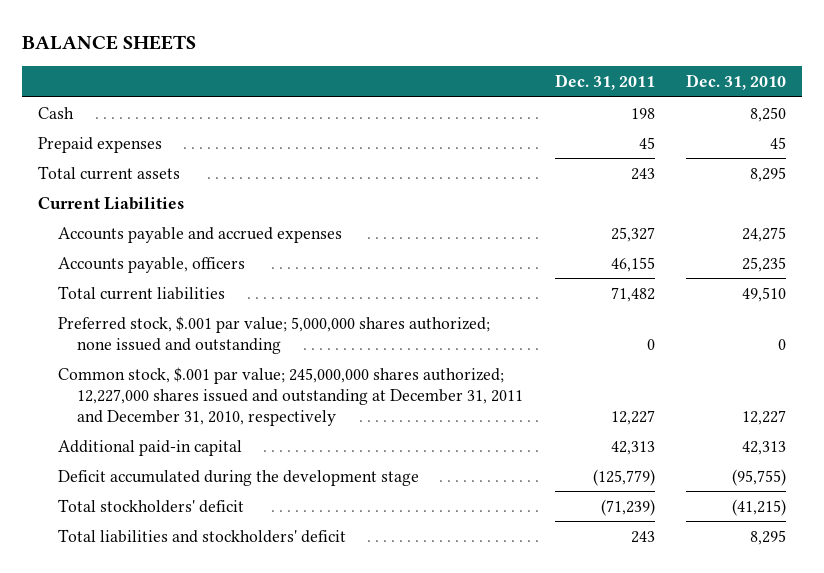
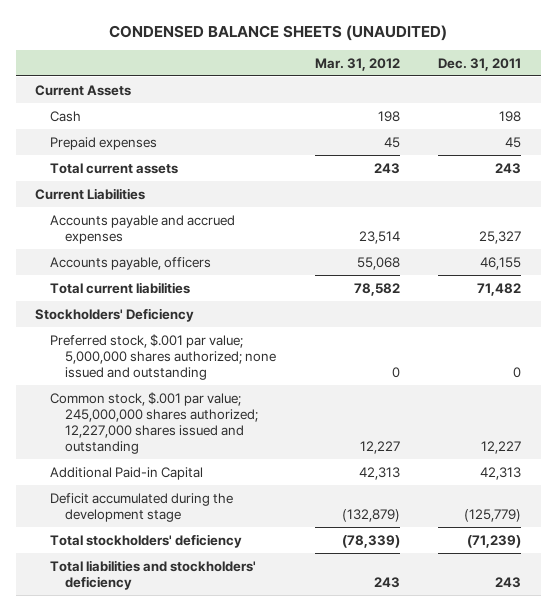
[22,35,197,51] BALANCE SHEETS -> [109,24,448,41] CONDENSED BALANCE SHEETS (UNAUDITED)
[686,74,787,91] Dec. 31, 2010 -> none
none -> [314,57,400,71] Mar. 31, 2012
none -> [35,84,132,96] Current Assets
none -> [35,307,195,322] Stockholders' Deficiency
[57,366,524,426] Common stock, $.001 par value; 245,000,000 shares authorized; 12,227,000 shares issued and outstanding at December 31, 2011 and December 31, 2010, respectively -> [50,391,259,454] Common stock, $.001 par value; 245,000,000 shares authorized; 12,227,000 shares issued and outstanding
[57,439,242,456] Additional paid-in capital -> [50,466,204,480] Additional Paid-in Capital
[57,498,244,513] Total stockholders' deficit -> [50,533,243,548] Total stockholders' deficiency
[57,528,346,543] Total liabilities and stockholders' deficit -> [50,559,257,590] Total liabilities and stockholders' deficiency

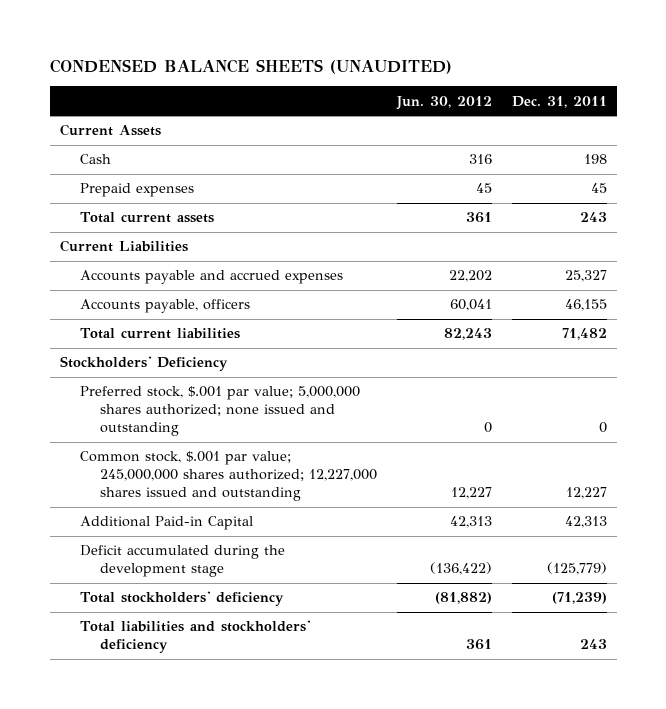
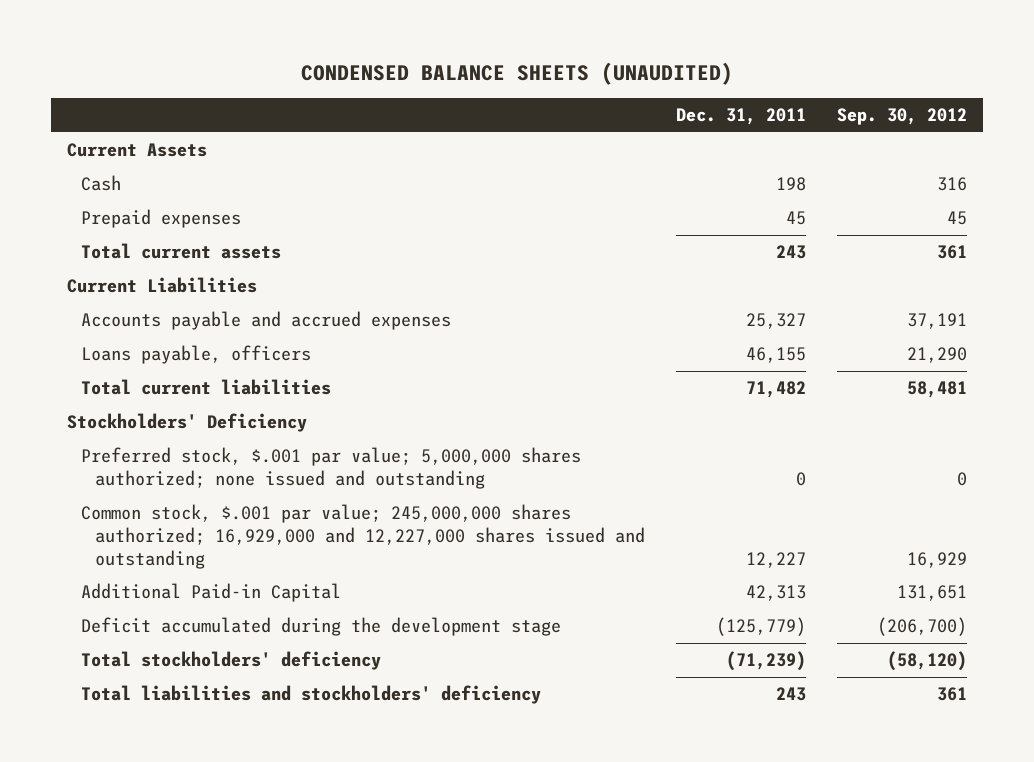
[395,95,492,110] Jun. 30, 2012 -> none
none -> [837,107,968,125] Sep. 30, 2012
[79,299,250,314] Accounts payable, officers -> [81,345,312,365] Loans payable, officers
[79,451,377,502] Common stock, $.001 par value; 245,000,000 shares authorized; 12,227,000 shares issued and outstanding -> [81,504,646,569] Common stock, $.001 par value; 245,000,000 shares authorized; 16,929,000 and 12,227,000 shares issued and outstanding

